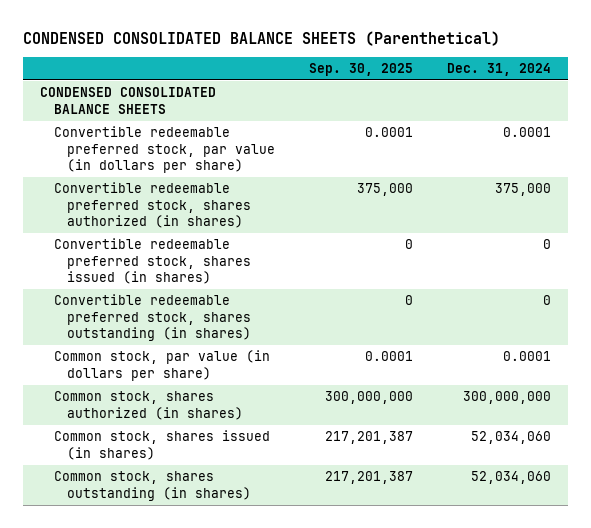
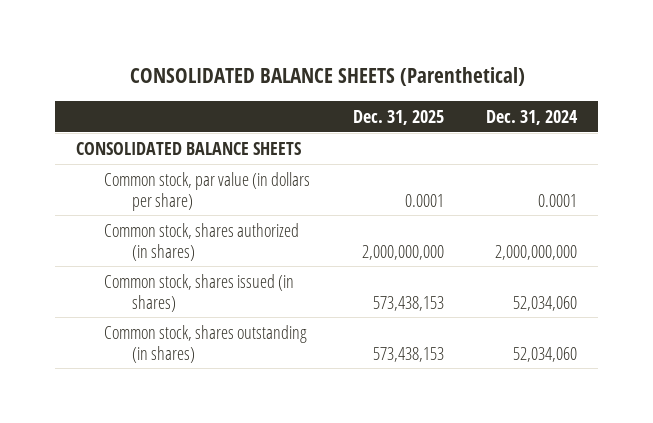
[23,30,501,46] CONDENSED CONSOLIDATED BALANCE SHEETS (Parenthetical) -> [129,66,525,86] CONSOLIDATED BALANCE SHEETS (Parenthetical)
[309,63,414,77] Sep. 30, 2025 -> none
none -> [352,109,444,125] Dec. 31, 2025
[53,126,276,174] Convertible redeemable preferred stock, par value (in dollars per share) -> none
[53,182,252,229] Convertible redeemable preferred stock, shares authorized (in shares) -> none
[53,238,252,285] Convertible redeemable preferred stock, shares issued (in shares) -> none
[53,294,252,342] Convertible redeemable preferred stock, shares outstanding (in shares) -> none
[40,87,217,114] CONDENSED CONSOLIDATED BALANCE SHEETS -> [76,141,302,155] CONSOLIDATED BALANCE SHEETS
[462,391,551,405] 300,000,000 -> [494,244,577,260] 2,000,000,000

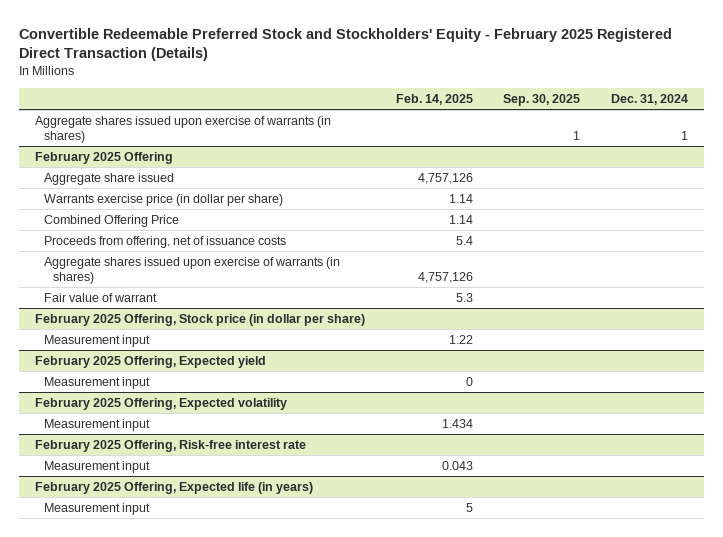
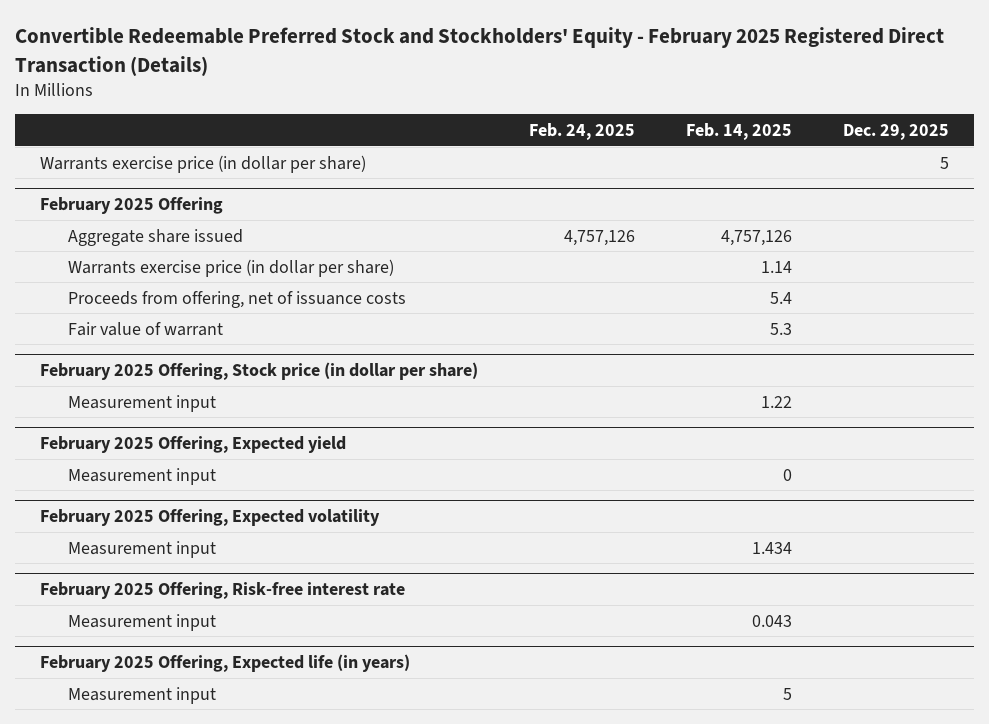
[503,93,581,106] Sep. 30, 2025 -> none
[611,93,689,105] Dec. 31, 2024 -> none
none -> [529,123,636,141] Feb. 24, 2025
none -> [842,124,949,141] Dec. 29, 2025
[34,115,331,143] Aggregate shares issued upon exercise of warrants (in shares) -> none
none -> [40,154,367,173] Warrants exercise price (in dollar per share)
[43,214,179,227] Combined Offering Price -> none
[43,256,340,284] Aggregate shares issued upon exercise of warrants (in shares) -> none

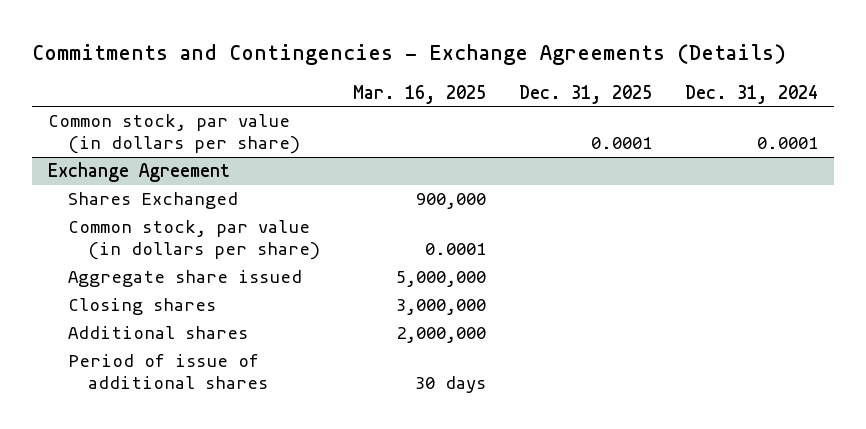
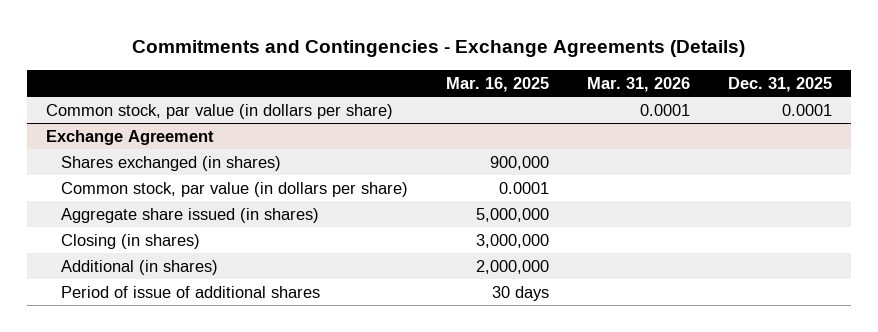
[684,84,818,104] Dec. 31, 2024 -> none
none -> [587,76,691,92] Mar. 31, 2026
[68,192,239,210] Shares Exchanged -> [61,155,282,171] Shares exchanged (in shares)
[68,270,303,288] Aggregate share issued -> [61,207,320,223] Aggregate share issued (in shares)
[68,298,217,316] Closing shares -> [61,233,201,249] Closing (in shares)
[68,326,249,340] Additional shares -> [61,259,219,275] Additional (in shares)

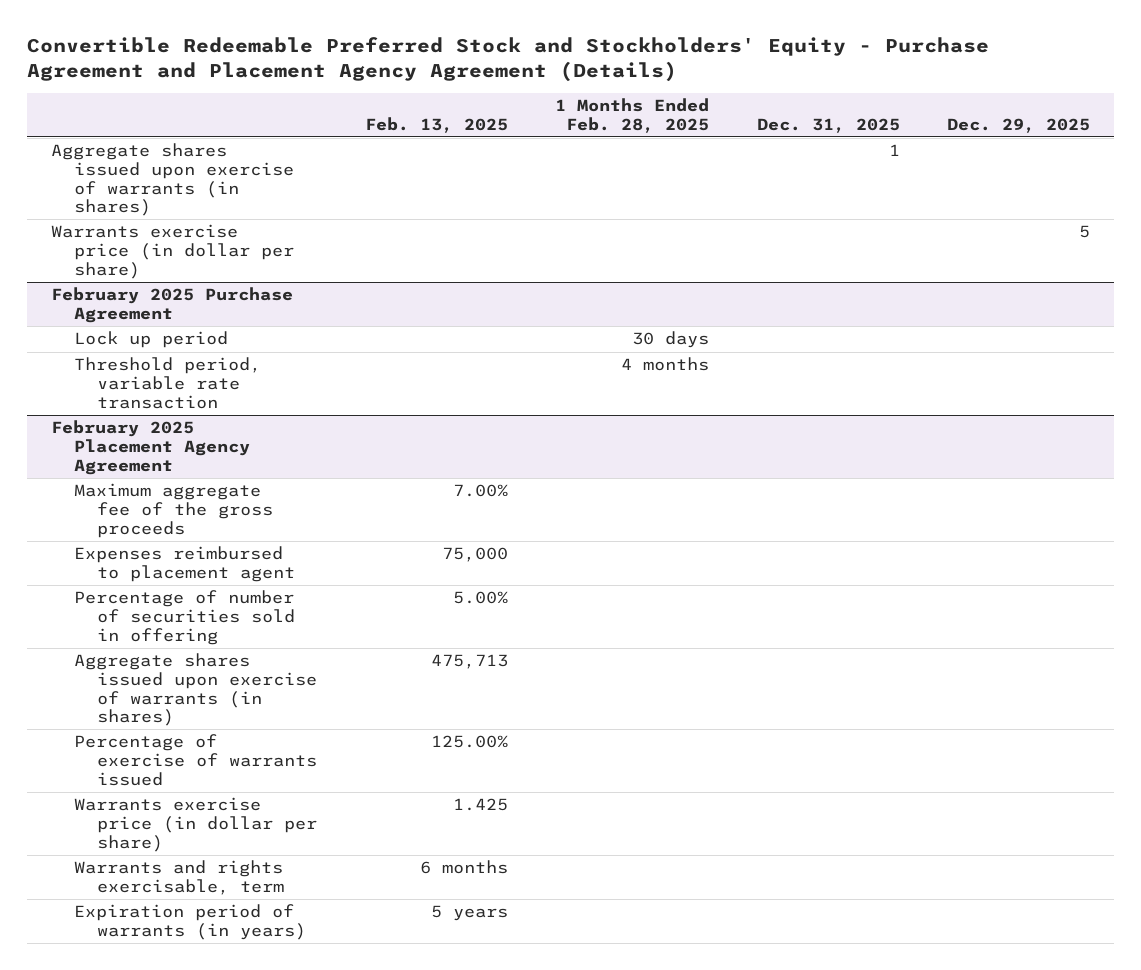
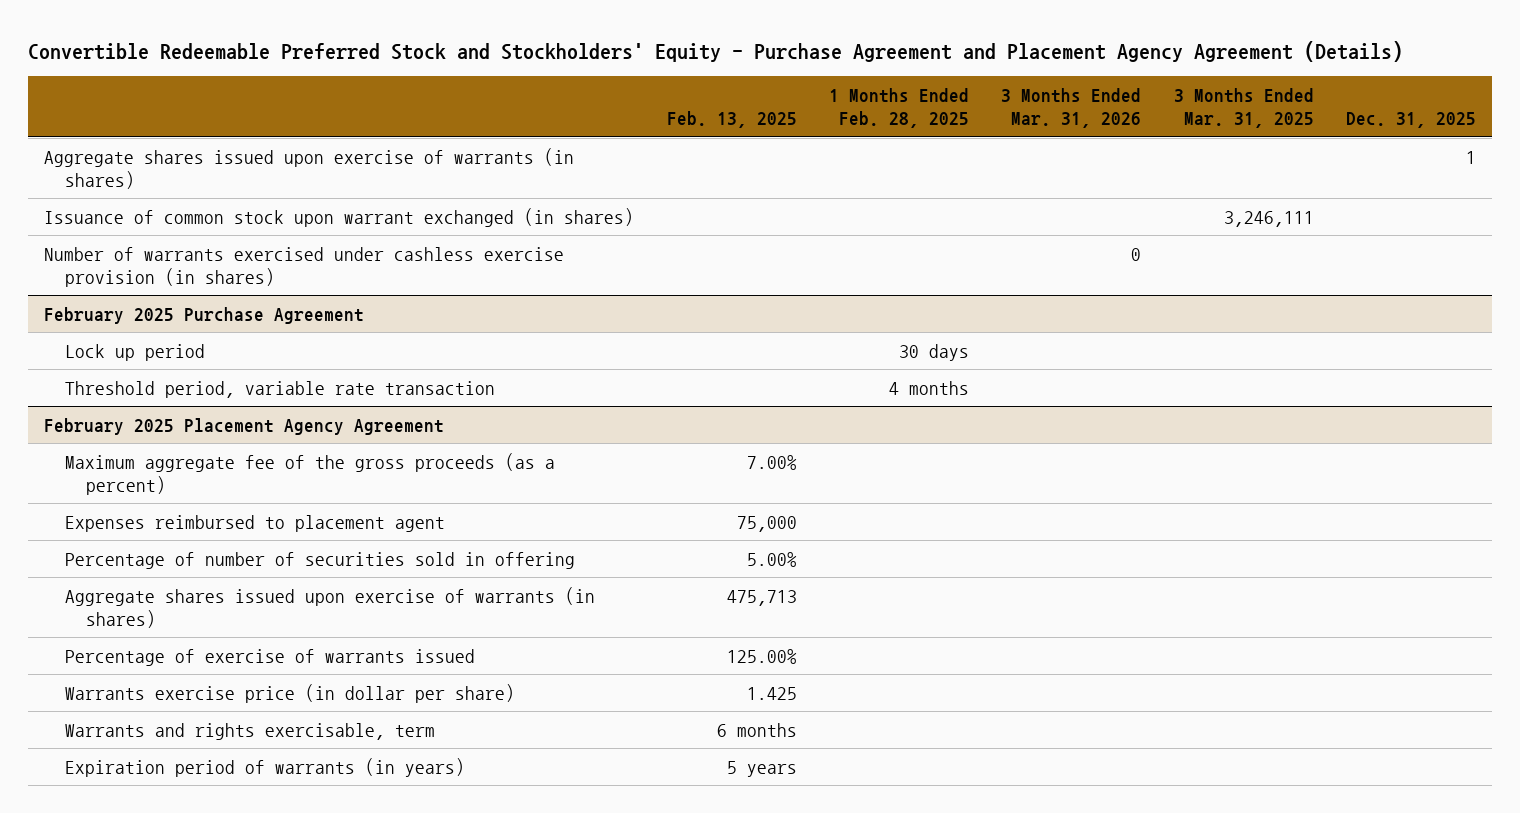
[946,117,1090,133] Dec. 29, 2025 -> none
none -> [1001,88,1142,129] 3 Months Ended Mar. 31, 2026
none -> [1173,88,1314,129] 3 Months Ended Mar. 31, 2025
[50,224,294,279] Warrants exercise price (in dollar per share) -> none
none -> [44,207,635,227] Issuance of common stock upon warrant exchanged (in shares)
none -> [44,246,565,287] Number of warrants exercised under cashless exercise provision (in shares)
[73,483,274,538] Maximum aggregate fee of the gross proceeds -> [65,452,556,495] Maximum aggregate fee of the gross proceeds (as a percent)

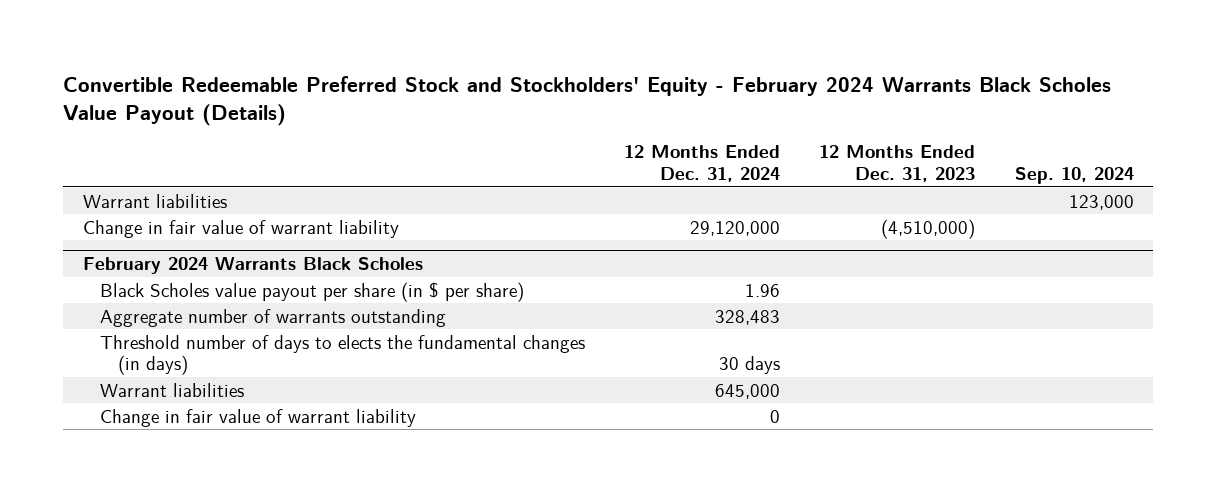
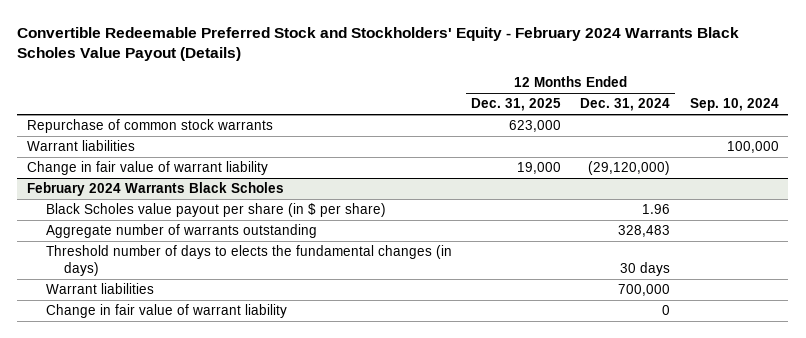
[819,145,976,182] 12 Months Ended Dec. 31, 2023 -> none
none -> [470,98,561,112] Dec. 31, 2025
none -> [26,119,273,134] Repurchase of common stock warrants
[1068,194,1134,210] 123,000 -> [726,141,779,154] 100,000
[690,220,781,236] 29,120,000 -> [588,161,671,176] (29,120,000)
[715,383,781,399] 645,000 -> [618,284,671,297] 700,000

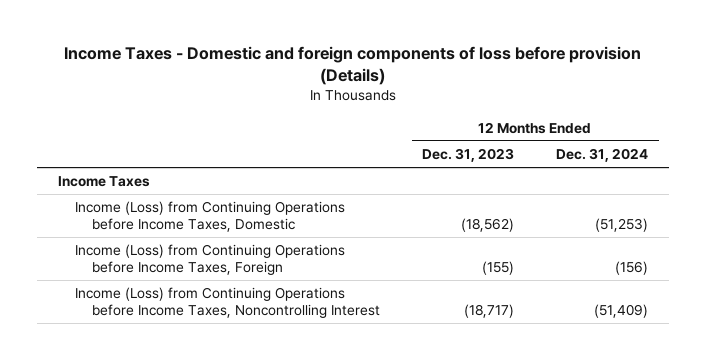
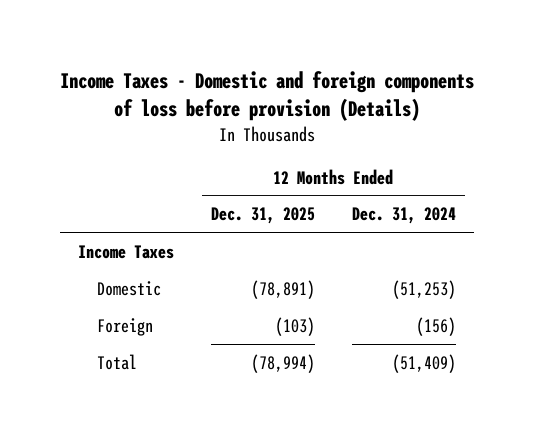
[422,148,515,163] Dec. 31, 2023 -> none
none -> [211,207,316,225] Dec. 31, 2025
[75,201,346,233] Income (Loss) from Continuing Operations before Income Taxes, Domestic -> [97,280,162,296] Domestic
[75,244,346,276] Income (Loss) from Continuing Operations before Income Taxes, Foreign -> [97,317,154,336] Foreign
[75,287,381,319] Income (Loss) from Continuing Operations before Income Taxes, Noncontrolling Interest -> [97,353,138,370] Total

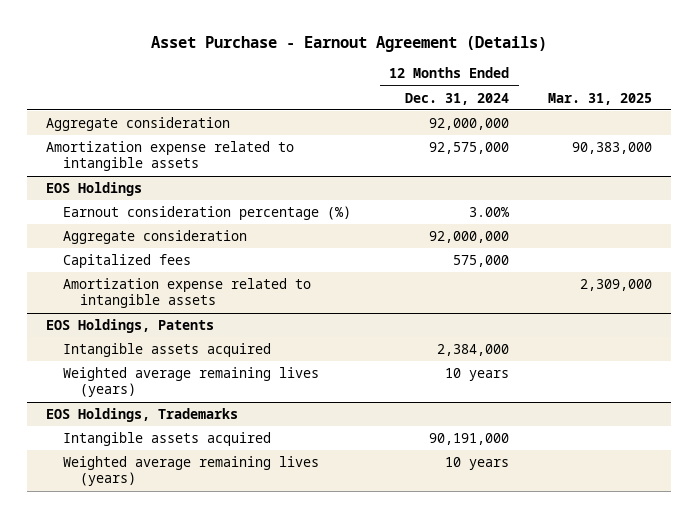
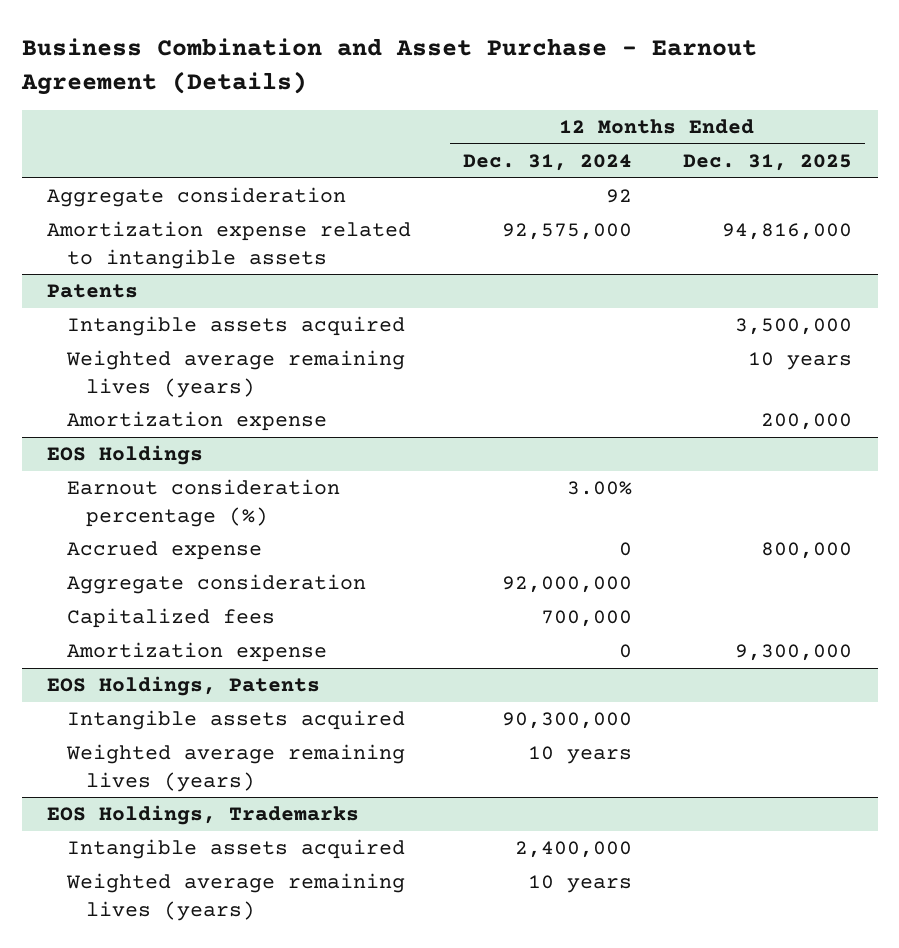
[150,35,547,52] Asset Purchase - Earnout Agreement (Details) -> [20,38,757,95] Business Combination and Asset Purchase - Earnout Agreement (Details)
[547,92,652,105] Mar. 31, 2025 -> none
none -> [682,153,852,171] Dec. 31, 2025
[429,118,510,131] 92,000,000 -> [605,189,632,204] 92
none -> [47,284,139,299] Patents
none -> [66,316,405,337] Intangible assets acquired
none -> [65,350,405,398] Weighted average remaining lives (years)
none -> [66,411,327,432] Amortization expense
none -> [66,541,262,561] Accrued expense
[62,278,311,309] Amortization expense related to intangible assets -> none
[453,255,510,268] 575,000 -> [540,610,632,628] 700,000
none -> [66,642,327,663] Amortization expense
[437,344,510,357] 2,384,000 -> [501,712,632,730] 90,300,000
[429,433,510,446] 90,191,000 -> [514,841,632,859] 2,400,000

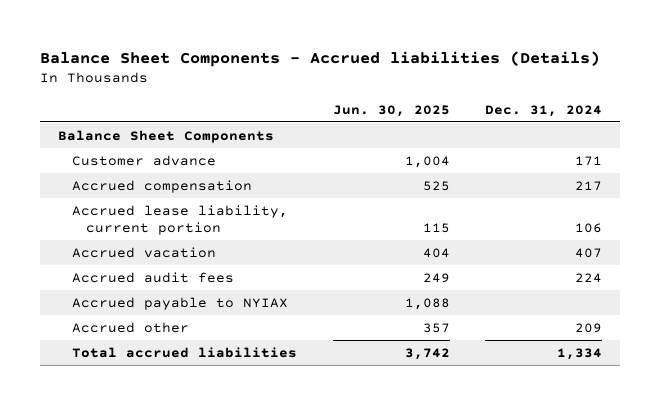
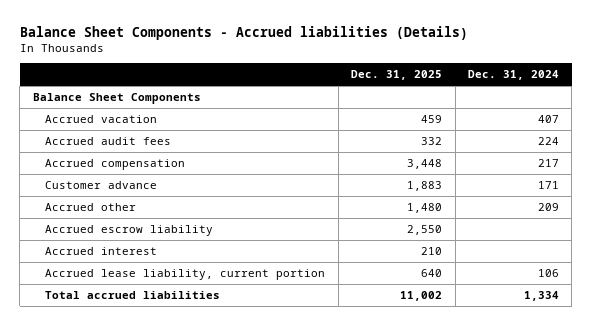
[332,104,450,117] Jun. 30, 2025 -> none
none -> [351,70,443,81] Dec. 31, 2025
[71,296,288,310] Accrued payable to NYIAX -> none
[71,179,252,193] Accrued compensation -> [45,159,186,171] Accrued compensation
[71,154,216,166] Customer advance -> [45,181,158,190] Customer advance
none -> [45,225,214,237] Accrued escrow liability
none -> [45,247,158,256] Accrued interest
[71,204,288,235] Accrued lease liability, current portion -> [45,269,326,281] Accrued lease liability, current portion

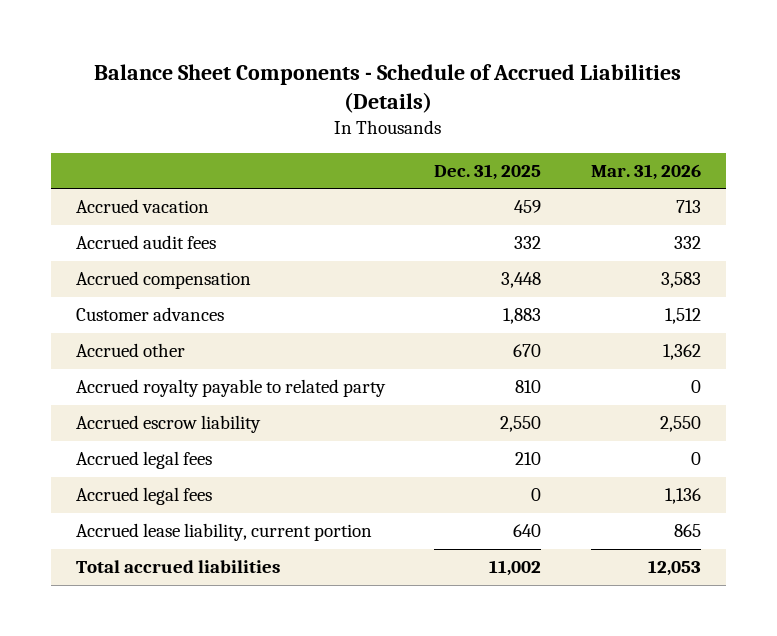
[19,25,468,40] Balance Sheet Components - Accrued liabilities (Details) -> [94,64,682,113] Balance Sheet Components - Schedule of Accrued Liabilities (Details)
[467,70,559,81] Dec. 31, 2024 -> none
none -> [590,163,701,180] Mar. 31, 2026
[32,93,201,105] Balance Sheet Components -> none
[45,181,158,190] Customer advance -> [76,307,225,322] Customer advances
[407,203,443,214] 1,480 -> [513,344,542,358] 670
none -> [76,379,387,398] Accrued royalty payable to related party
[45,247,158,256] Accrued interest -> [76,451,213,470] Accrued legal fees
none -> [76,487,213,506] Accrued legal fees

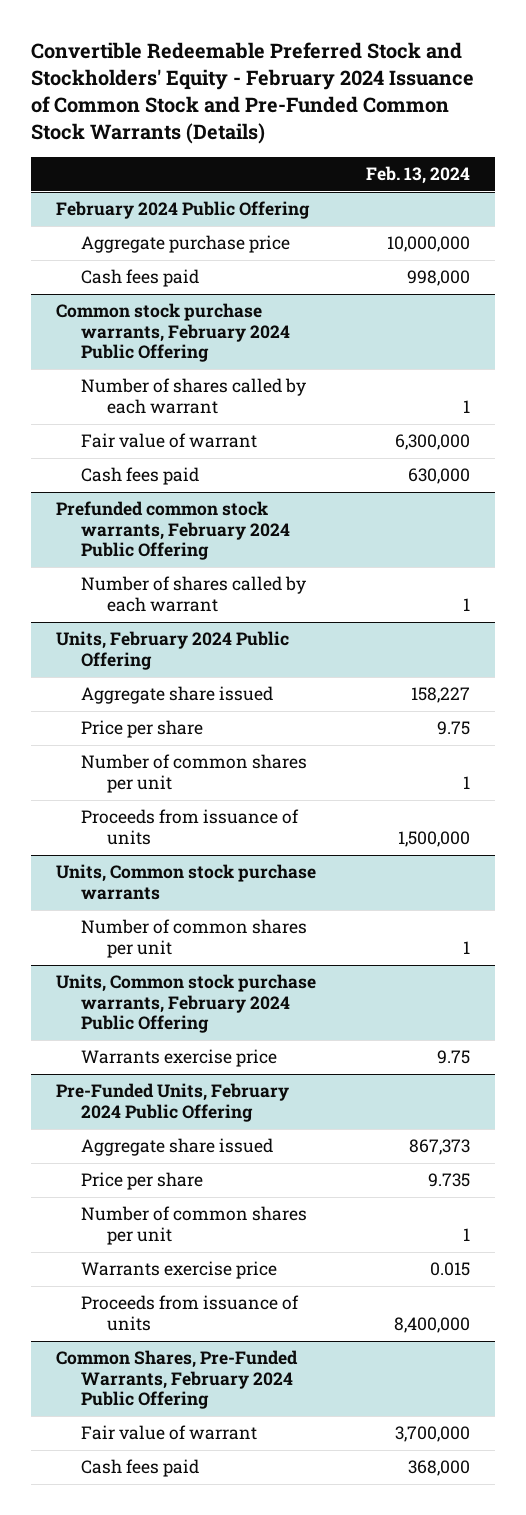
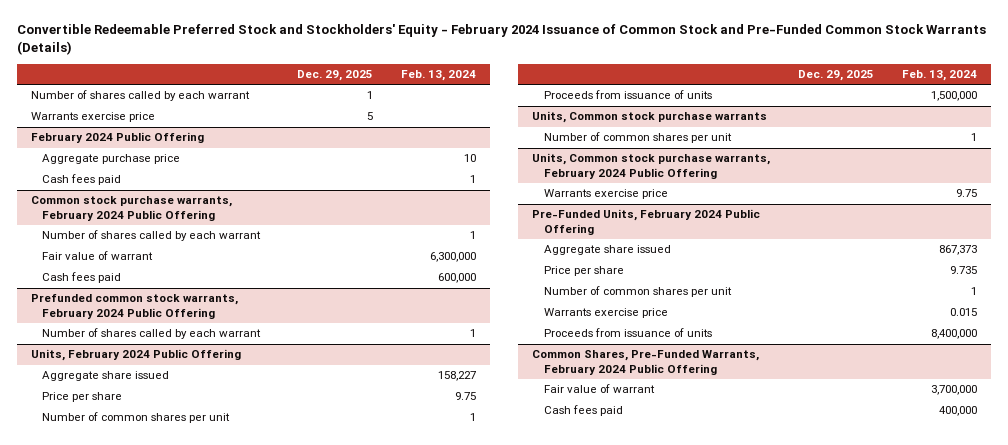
none -> [296,69,373,81] Dec. 29, 2025
none -> [30,90,250,102] Number of shares called by each warrant
none -> [30,112,155,123] Warrants exercise price
[386,236,470,253] 10,000,000 -> [463,154,476,163] 10
[406,270,470,287] 998,000 -> [469,175,476,184] 1
[407,468,470,485] 630,000 -> [437,273,476,284] 600,000
[407,1460,470,1477] 368,000 -> [938,406,977,417] 400,000

